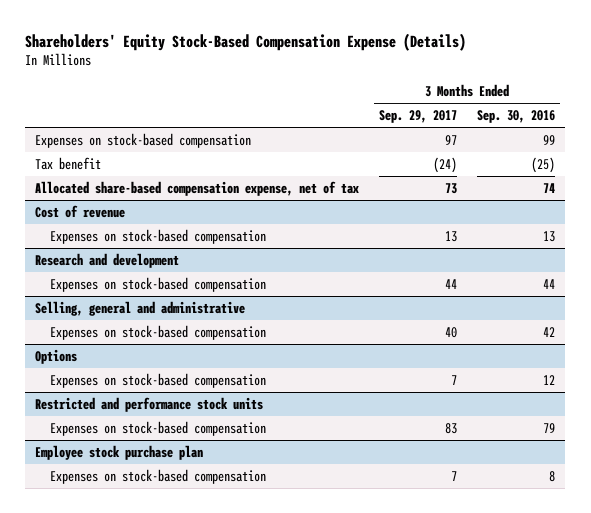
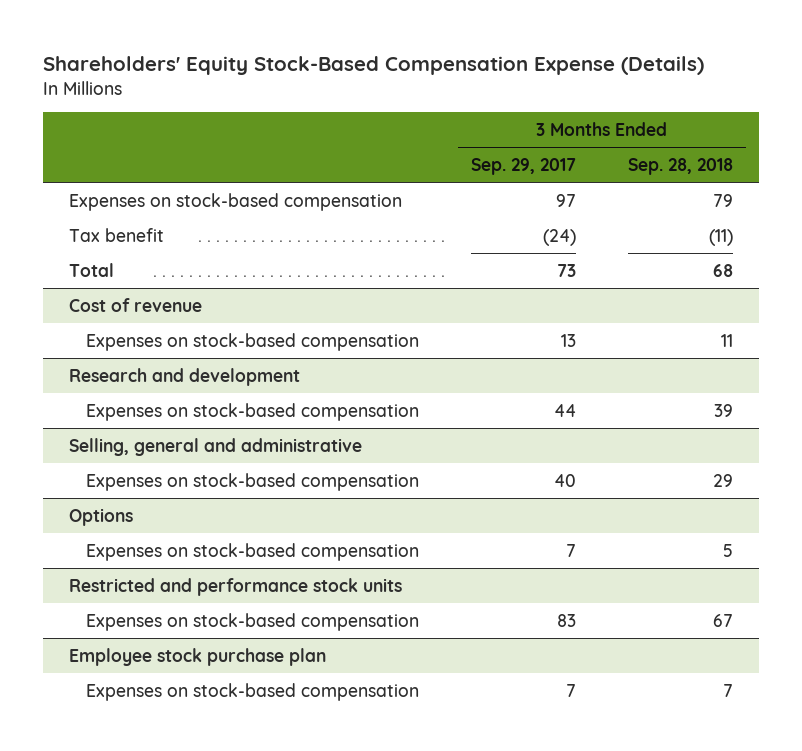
[477,110,556,124] Sep. 30, 2016 -> none
none -> [627,158,733,176] Sep. 28, 2018
[35,180,360,196] Allocated share-based compensation expense, net of tax -> [69,262,115,277] Total

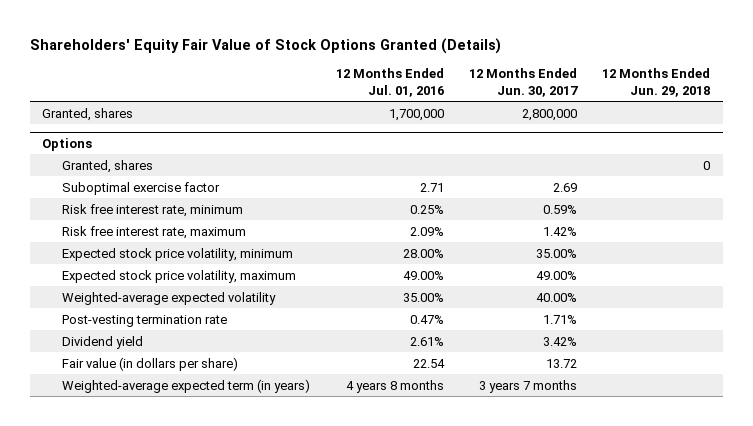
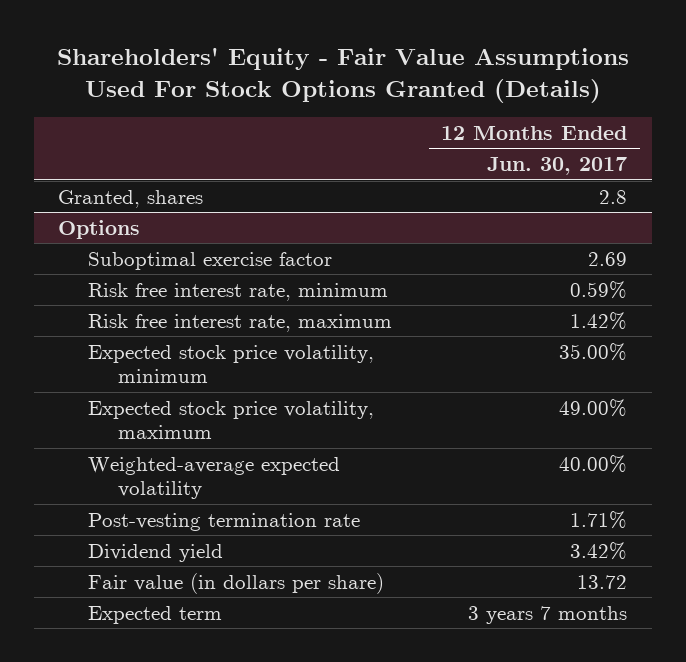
[29,37,501,54] Shareholders' Equity Fair Value of Stock Options Granted (Details) -> [56,47,629,103] Shareholders' Equity - Fair Value Assumptions Used For Stock Options Granted (Details)
[335,68,444,97] 12 Months Ended Jul. 01, 2016 -> none
[602,68,711,97] 12 Months Ended Jun. 29, 2018 -> none
[521,108,577,121] 2,800,000 -> [599,189,628,204] 2.8
[62,159,154,173] Granted, shares -> none
[62,378,311,393] Weighted-average expected term (in years) -> none
none -> [88,605,223,624] Expected term

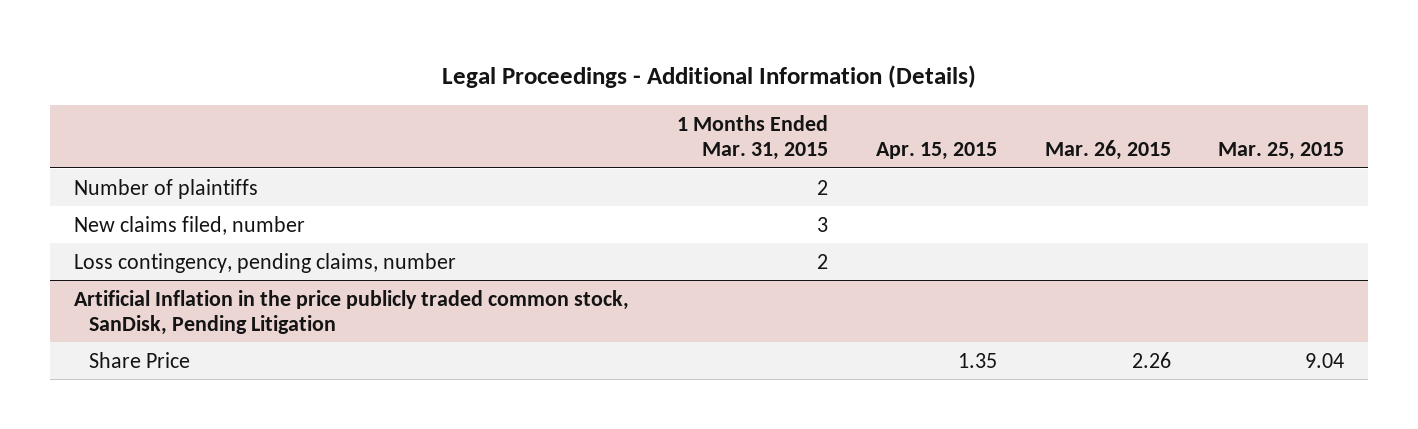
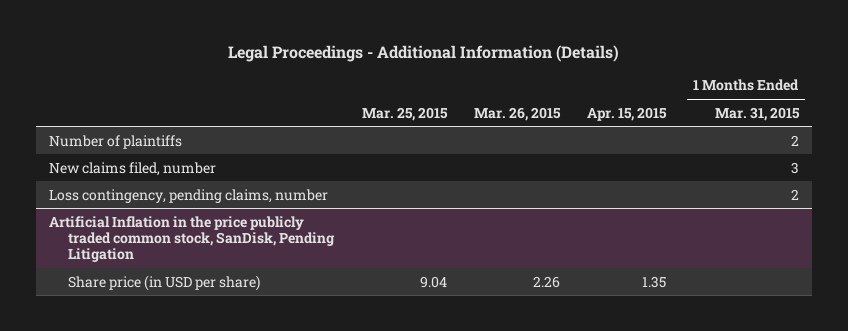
[89,351,191,368] Share Price -> [68,274,261,291] Share price (in USD per share)

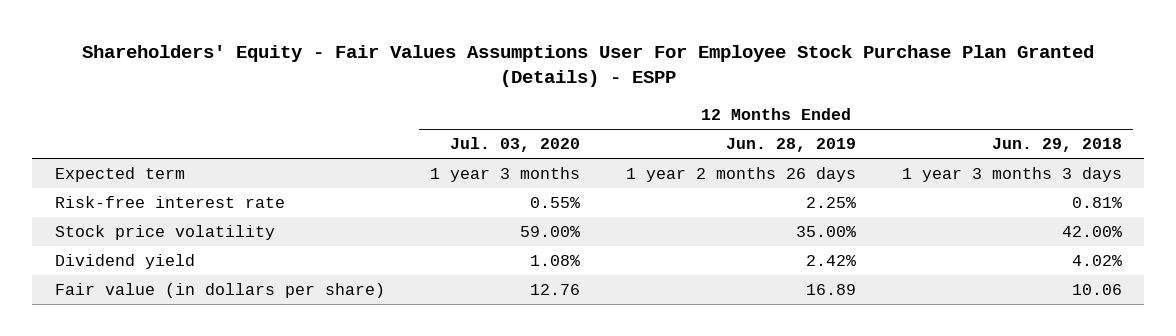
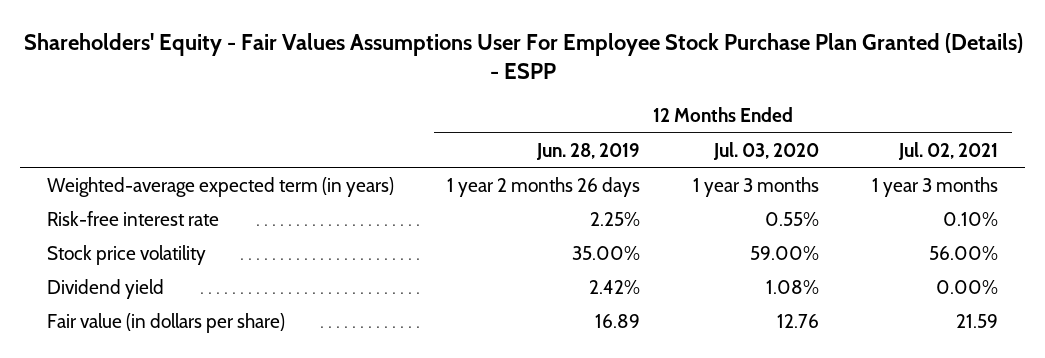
[991,138,1122,153] Jun. 29, 2018 -> none
none -> [898,141,999,160] Jul. 02, 2021
[54,167,185,183] Expected term -> [46,176,394,197] Weighted-average expected term (in years)

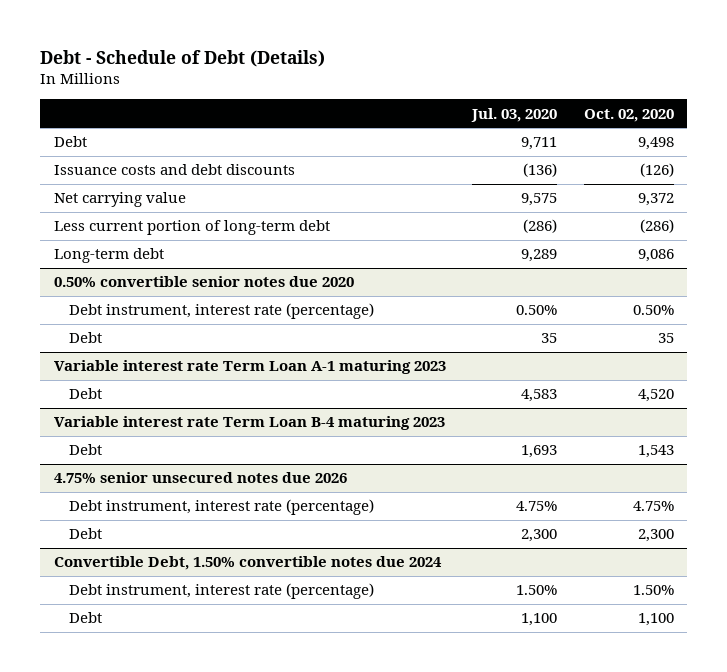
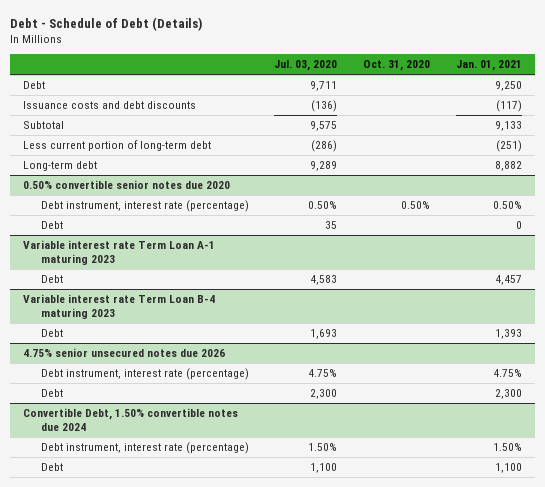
[583,108,674,122] Oct. 02, 2020 -> none
none -> [363,60,431,72] Oct. 31, 2020
none -> [455,60,522,72] Jan. 01, 2021
[53,192,186,208] Net carrying value -> [23,120,65,129] Subtotal

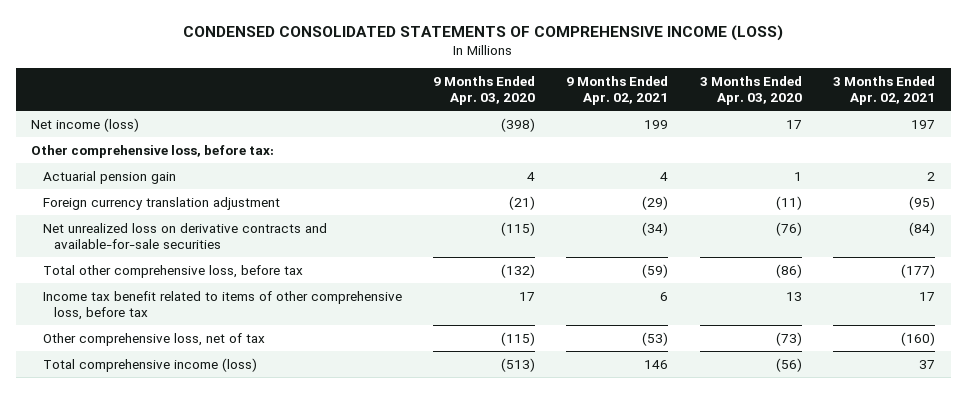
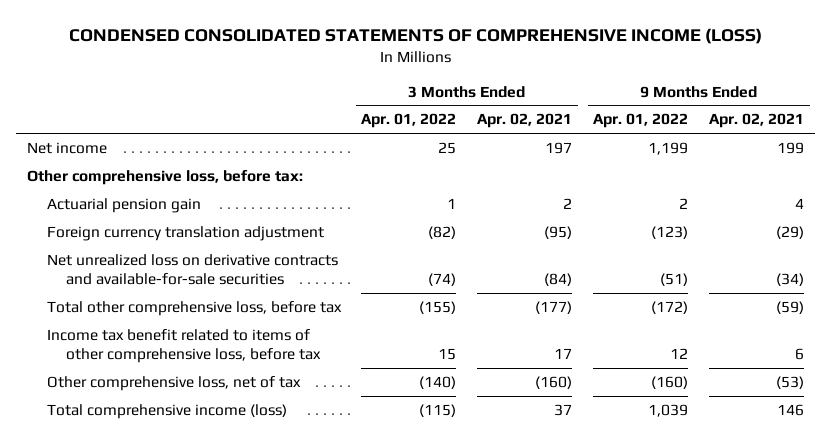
[433,75,536,106] 9 Months Ended Apr. 03, 2020 -> none
[699,75,802,106] 3 Months Ended Apr. 03, 2020 -> none
none -> [361,113,457,129] Apr. 01, 2022
none -> [593,113,689,129] Apr. 01, 2022
[31,117,140,132] Net income (loss) -> [26,141,107,154] Net income

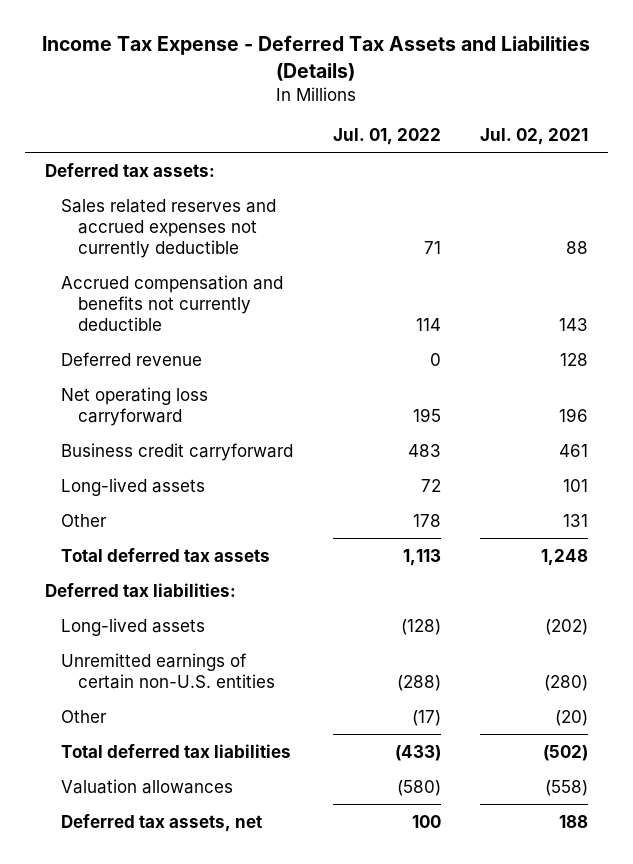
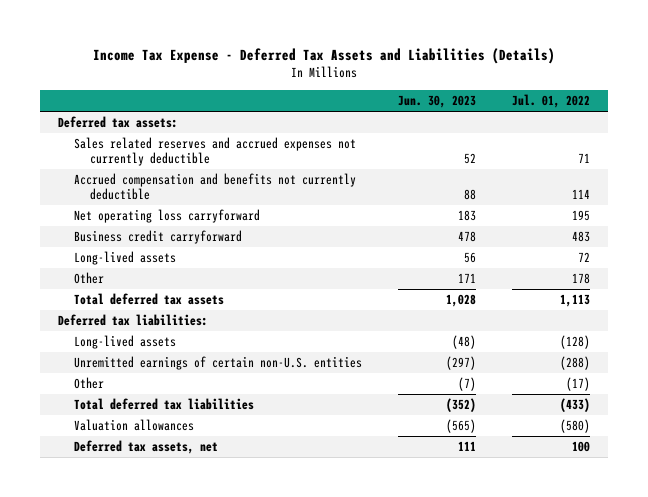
[480,128,589,146] Jul. 02, 2021 -> none
none -> [397,95,476,109] Jun. 30, 2023
[61,351,203,366] Deferred revenue -> none

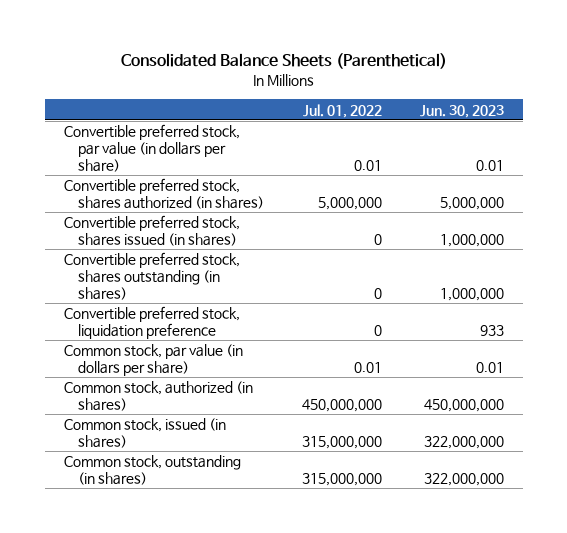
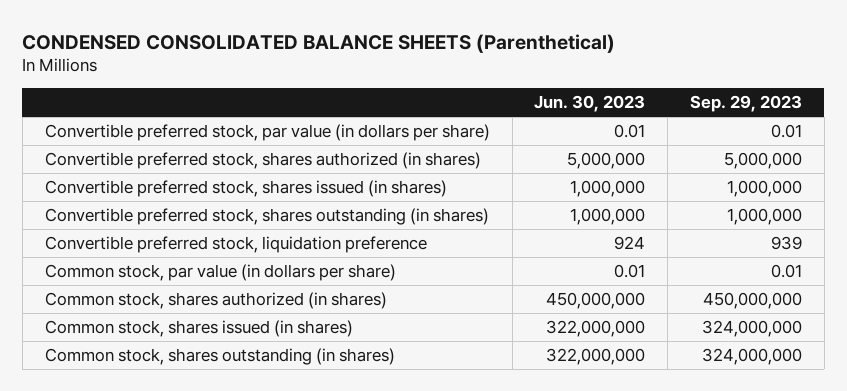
[120,53,447,70] Consolidated Balance Sheets (Parenthetical) -> [22,33,616,53] CONDENSED CONSOLIDATED BALANCE SHEETS (Parenthetical)
[302,103,382,118] Jul. 01, 2022 -> none
none -> [689,95,802,113] Sep. 29, 2023
[479,325,504,337] 933 -> [614,236,646,251] 924
[63,381,253,412] Common stock, authorized (in shares) -> [44,292,387,310] Common stock, shares authorized (in shares)
[63,418,226,449] Common stock, issued (in shares) -> [44,320,353,338] Common stock, shares issued (in shares)
[63,455,241,486] Common stock, outstanding (in shares) -> [44,348,395,366] Common stock, shares outstanding (in shares)

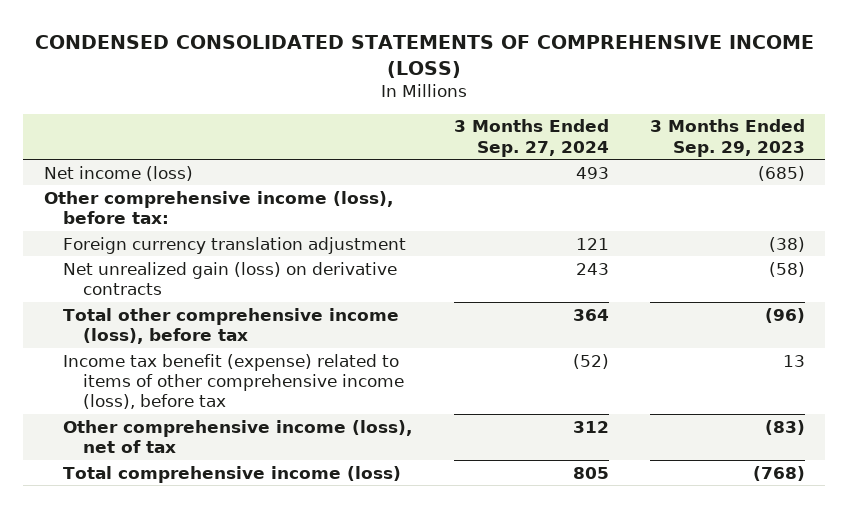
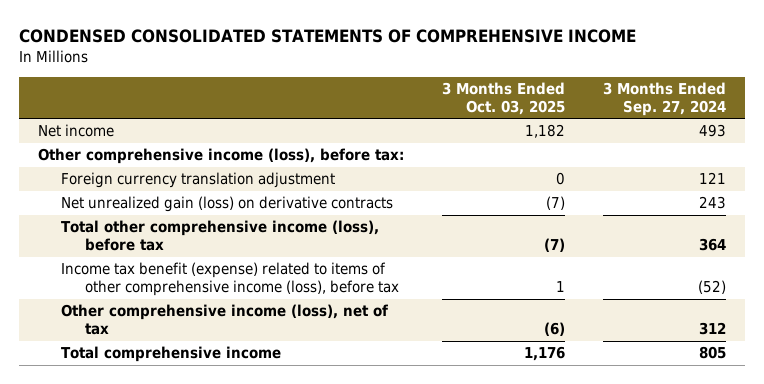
[35,34,815,78] CONDENSED CONSOLIDATED STATEMENTS OF COMPREHENSIVE INCOME (LOSS) -> [18,28,636,43] CONDENSED CONSOLIDATED STATEMENTS OF COMPREHENSIVE INCOME
[649,119,805,157] 3 Months Ended Sep. 29, 2023 -> none
none -> [441,82,565,115] 3 Months Ended Oct. 03, 2025
[43,165,193,181] Net income (loss) -> [37,124,114,138] Net income
[63,465,402,483] Total comprehensive income (loss) -> [61,346,282,363] Total comprehensive income

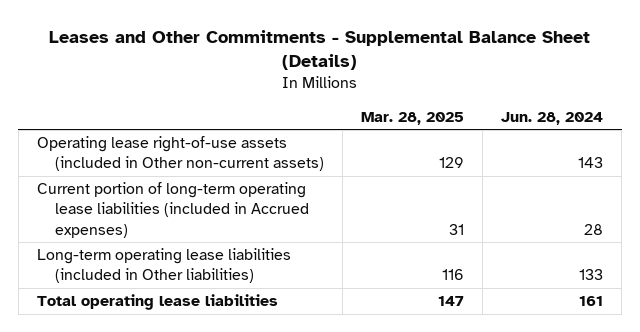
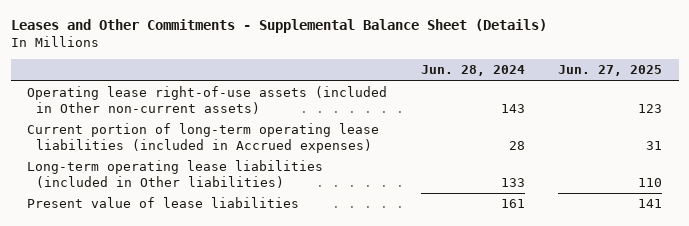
[361,111,465,125] Mar. 28, 2025 -> none
none -> [557,65,662,77] Jun. 27, 2025
[36,294,278,311] Total operating lease liabilities -> [27,197,300,209] Present value of lease liabilities

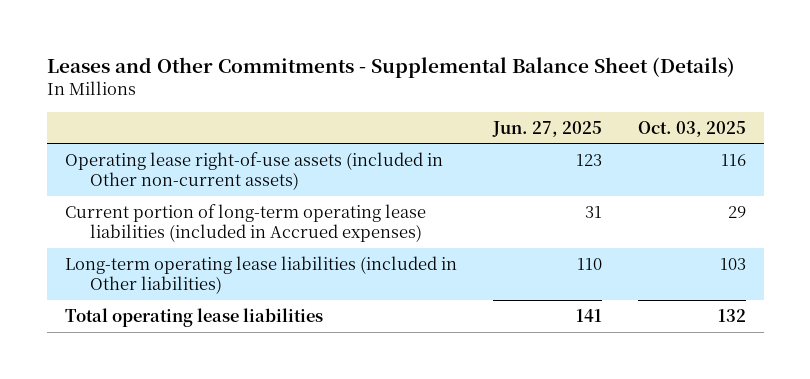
[420,65,525,77] Jun. 28, 2024 -> none
none -> [637,120,746,137] Oct. 03, 2025
[27,197,300,209] Present value of lease liabilities -> [64,307,323,327] Total operating lease liabilities

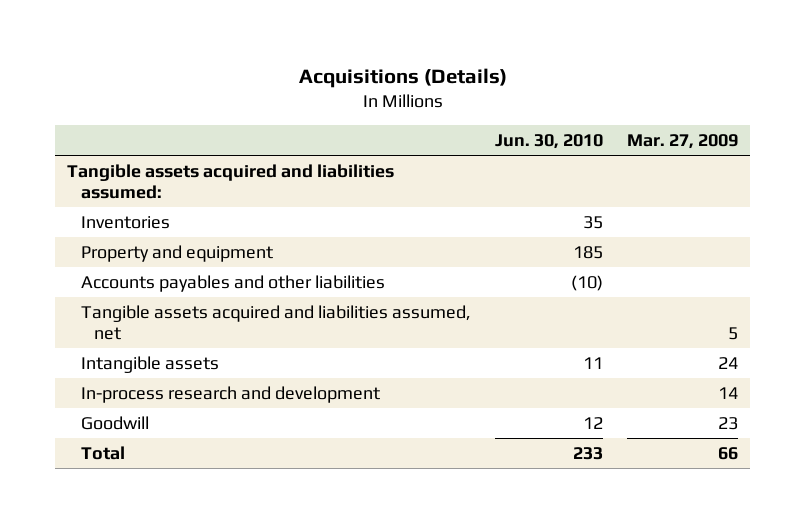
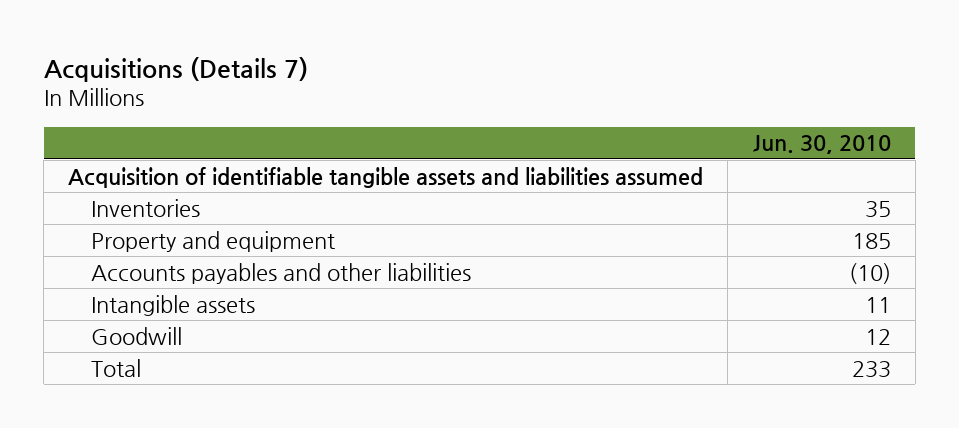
[298,68,507,89] Acquisitions (Details) -> [43,56,308,82] Acquisitions (Details 7)
[627,134,739,150] Mar. 27, 2009 -> none
[67,163,395,199] Tangible assets acquired and liabilities assumed: -> [68,166,704,188] Acquisition of identifiable tangible assets and liabilities assumed
[80,304,471,340] Tangible assets acquired and liabilities assumed, net -> none
[80,385,380,403] In-process research and development -> none

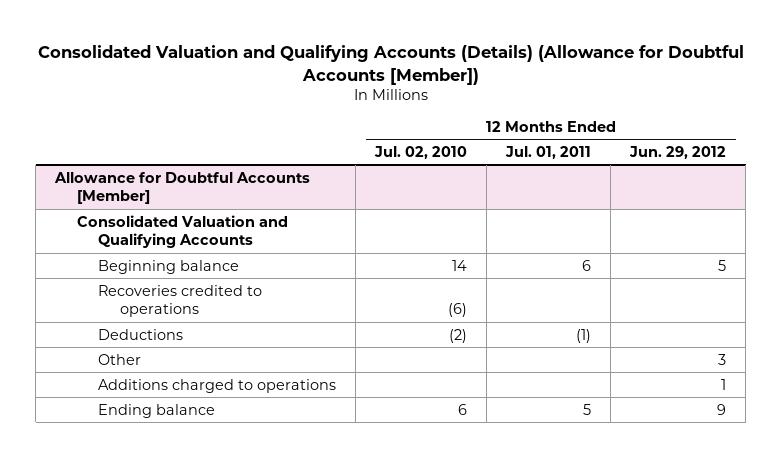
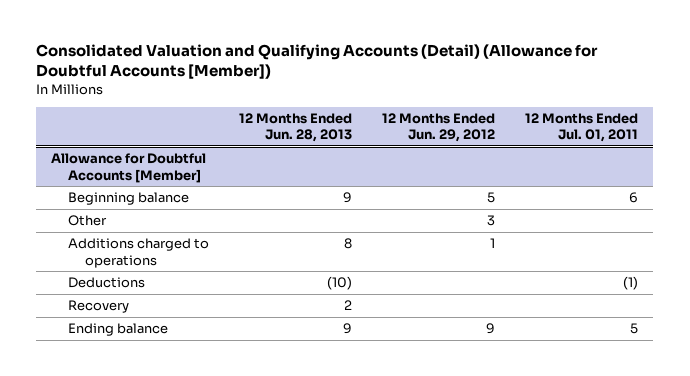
[37,45,744,85] Consolidated Valuation and Qualifying Accounts (Details) (Allowance for Doubtful Accounts [Member]) -> [36,44,599,80] Consolidated Valuation and Qualifying Accounts (Detail) (Allowance for Doubtful Accounts [Member])
[374,145,468,159] Jul. 02, 2010 -> none
none -> [239,112,353,143] 12 Months Ended Jun. 28, 2013
[76,214,288,249] Consolidated Valuation and Qualifying Accounts -> none
[98,284,263,318] Recoveries credited to operations -> none
[98,328,184,340] Deductions -> [68,277,146,289] Deductions
none -> [68,300,130,314] Recovery

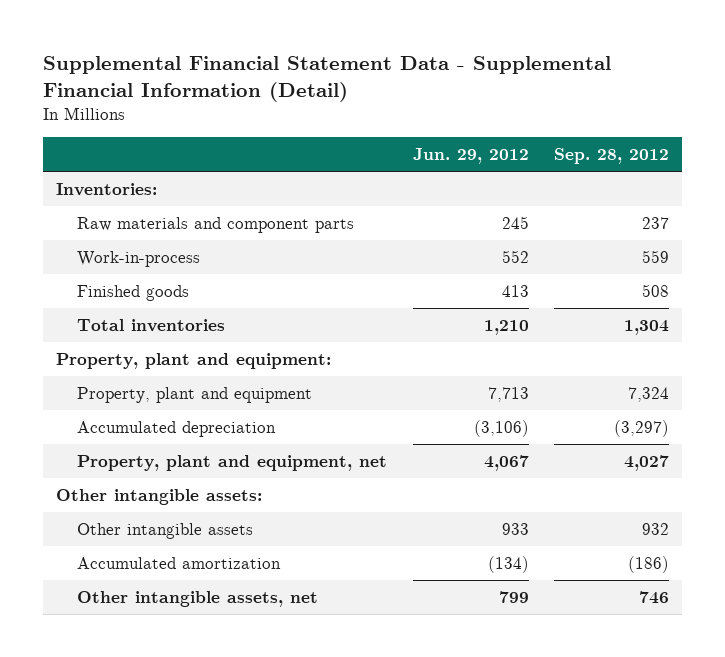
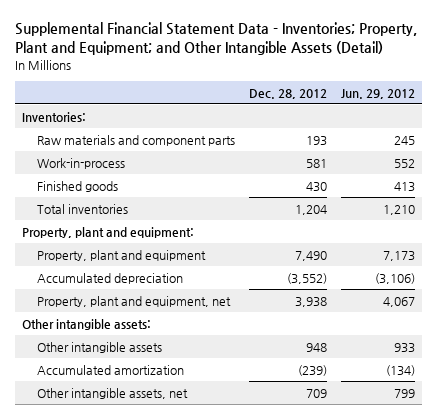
[43,56,612,102] Supplemental Financial Statement Data - Supplemental Financial Information (Detail) -> [14,22,417,56] Supplemental Financial Statement Data - Inventories; Property, Plant and Equipment; and Other Intangible Assets (Detail)
[553,148,669,165] Sep. 28, 2012 -> none
none -> [249,88,328,99] Dec. 28, 2012
[487,387,529,403] 7,713 -> [383,250,416,261] 7,173

